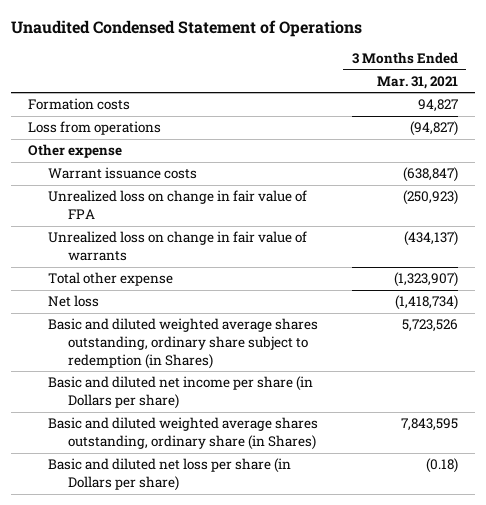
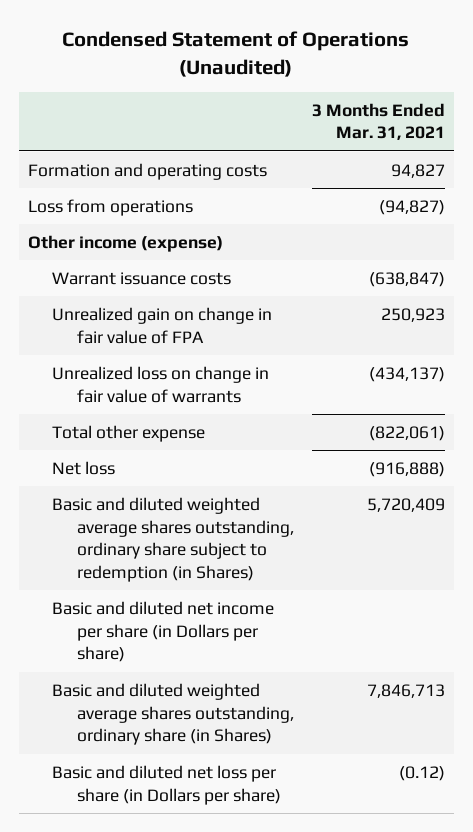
[11,19,363,37] Unaudited Condensed Statement of Operations -> [62,31,410,77] Condensed Statement of Operations (Unaudited)
[28,98,131,111] Formation costs -> [27,163,267,181] Formation and operating costs
[28,144,123,159] Other expense -> [27,235,223,253] Other income (expense)
[47,190,307,220] Unrealized loss on change in fair value of FPA -> [52,307,273,344] Unrealized gain on change in fair value of FPA
[402,190,458,206] (250,923) -> [380,308,445,323] 250,923
[393,272,458,288] (1,323,907) -> [368,426,445,442] (822,061)
[394,295,458,311] (1,418,734) -> [368,462,445,478] (916,888)
[401,319,458,333] 5,723,526 -> [366,498,445,513] 5,720,409
[400,418,458,432] 7,843,595 -> [366,684,445,699] 7,846,713
[425,458,458,474] (0.18) -> [398,766,445,782] (0.12)

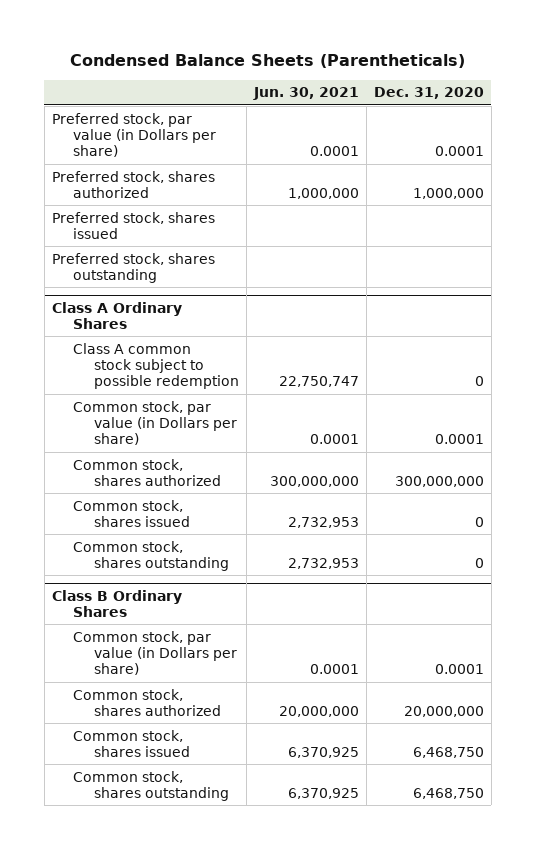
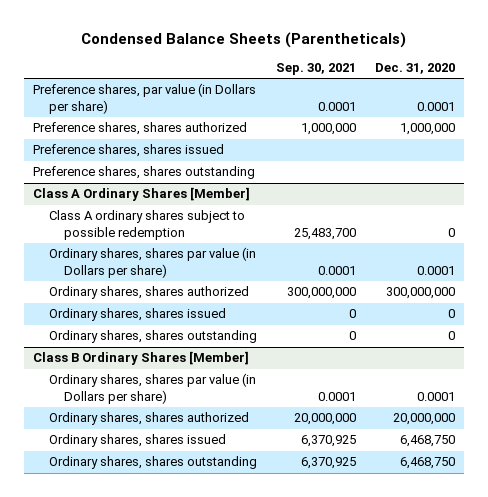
[252,87,359,101] Jun. 30, 2021 -> none
none -> [275,62,356,75] Sep. 30, 2021
[51,112,216,158] Preferred stock, par value (in Dollars per share) -> [33,83,257,114] Preference shares, par value (in Dollars per share)
[51,170,215,198] Preferred stock, shares authorized -> [33,122,248,136] Preference shares, shares authorized
[51,211,215,239] Preferred stock, shares issued -> [33,144,225,158] Preference shares, shares issued
[51,252,215,283] Preferred stock, shares outstanding -> [33,166,256,180] Preference shares, shares outstanding
[51,301,182,330] Class A Ordinary Shares -> [33,187,251,202] Class A Ordinary Shares [Member]
[72,342,239,390] Class A common stock subject to possible redemption -> [48,210,245,240] Class A ordinary shares subject to possible redemption
[72,400,237,446] Common stock, par value (in Dollars per share) -> [48,247,256,278] Ordinary shares, shares par value (in Dollars per share)
[72,458,221,486] Common stock, shares authorized -> [48,286,249,300] Ordinary shares, shares authorized
[72,499,190,527] Common stock, shares issued -> [48,308,226,322] Ordinary shares, shares issued
[72,540,229,571] Common stock, shares outstanding -> [48,330,257,344] Ordinary shares, shares outstanding
[51,589,182,618] Class B Ordinary Shares -> [33,351,250,366] Class B Ordinary Shares [Member]
[72,630,237,676] Common stock, par value (in Dollars per share) -> [48,373,256,404] Ordinary shares, shares par value (in Dollars per share)
[72,688,221,716] Common stock, shares authorized -> [48,412,249,426] Ordinary shares, shares authorized
[72,729,190,757] Common stock, shares issued -> [48,434,226,448] Ordinary shares, shares issued
[72,770,229,801] Common stock, shares outstanding -> [48,456,257,470] Ordinary shares, shares outstanding

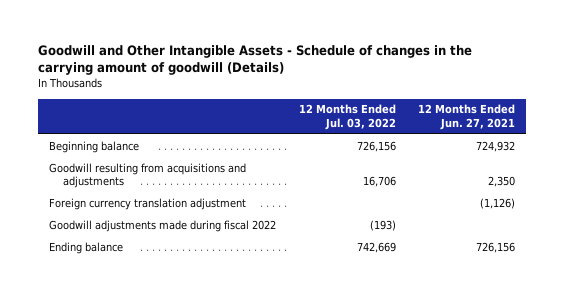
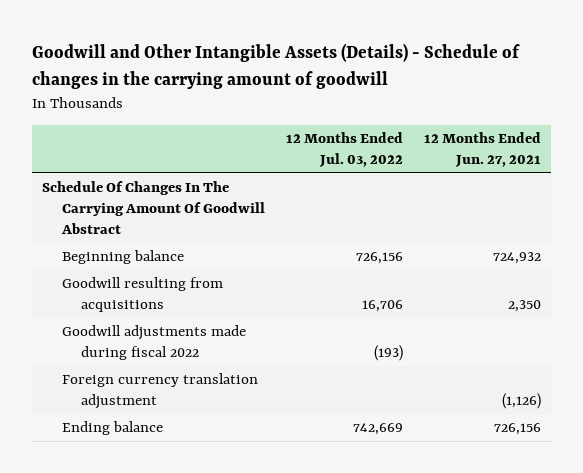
[37,45,472,76] Goodwill and Other Intangible Assets - Schedule of changes in the carrying amount of goodwill (Details) -> [31,43,520,89] Goodwill and Other Intangible Assets (Details) - Schedule of changes in the carrying amount of goodwill
none -> [42,181,265,235] Schedule Of Changes In The Carrying Amount Of Goodwill Abstract
[49,162,247,189] Goodwill resulting from acquisitions and adjustments -> [61,277,223,313] Goodwill resulting from acquisitions
[49,197,247,210] Foreign currency translation adjustment -> [61,373,258,410] Foreign currency translation adjustment

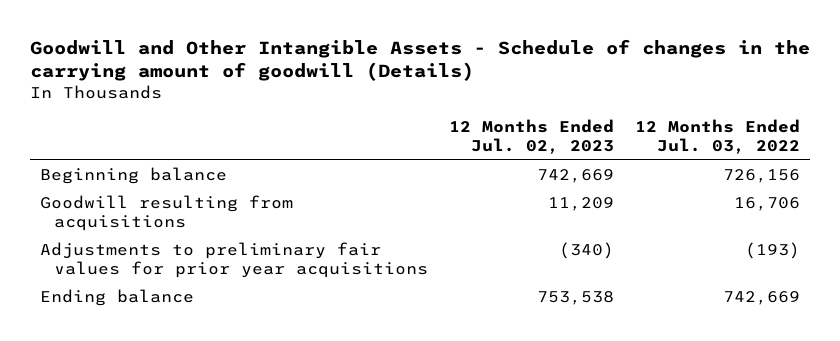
[31,43,520,89] Goodwill and Other Intangible Assets (Details) - Schedule of changes in the carrying amount of goodwill -> [29,38,810,82] Goodwill and Other Intangible Assets - Schedule of changes in the carrying amount of goodwill (Details)
[423,131,541,167] 12 Months Ended Jun. 27, 2021 -> none
none -> [448,119,614,155] 12 Months Ended Jul. 02, 2023
[42,181,265,235] Schedule Of Changes In The Carrying Amount Of Goodwill Abstract -> none
[61,373,258,410] Foreign currency translation adjustment -> none
[61,325,246,361] Goodwill adjustments made during fiscal 2022 -> [40,242,429,279] Adjustments to preliminary fair values for prior year acquisitions

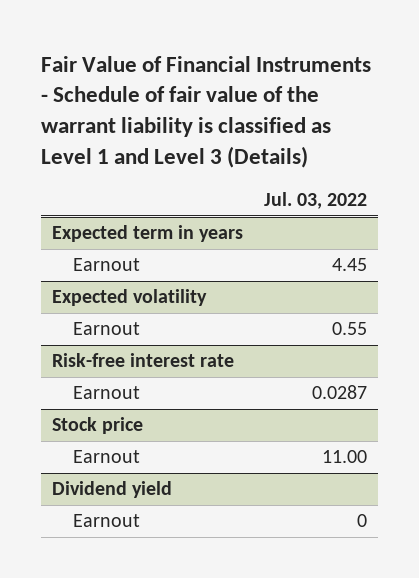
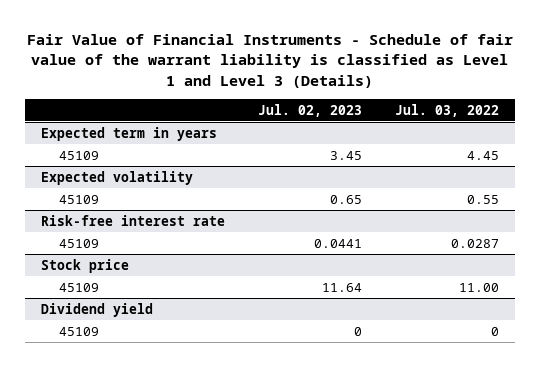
none -> [257,103,362,117] Jul. 02, 2023
[72,258,140,272] Earnout -> [58,150,99,160] 45109
[72,322,140,336] Earnout -> [58,194,99,204] 45109
[72,386,140,400] Earnout -> [58,238,99,248] 45109
[72,450,140,464] Earnout -> [58,282,99,292] 45109
[72,514,140,528] Earnout -> [58,326,99,336] 45109

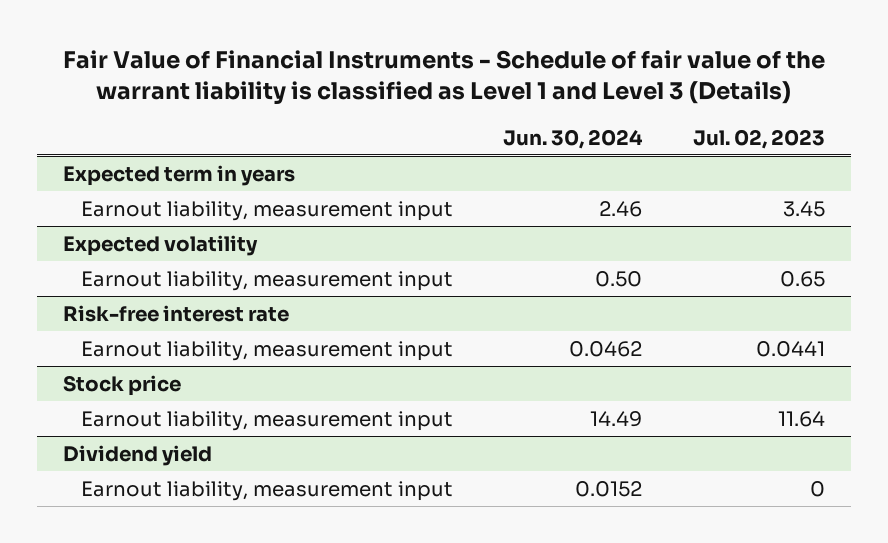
[394,103,499,117] Jul. 03, 2022 -> none
none -> [503,128,644,149] Jun. 30, 2024
[58,150,99,160] 45109 -> [80,201,453,222] Earnout liability, measurement input
[58,194,99,204] 45109 -> [80,271,453,292] Earnout liability, measurement input
[58,238,99,248] 45109 -> [80,341,453,362] Earnout liability, measurement input
[58,282,99,292] 45109 -> [80,411,453,432] Earnout liability, measurement input
[58,326,99,336] 45109 -> [80,481,453,502] Earnout liability, measurement input

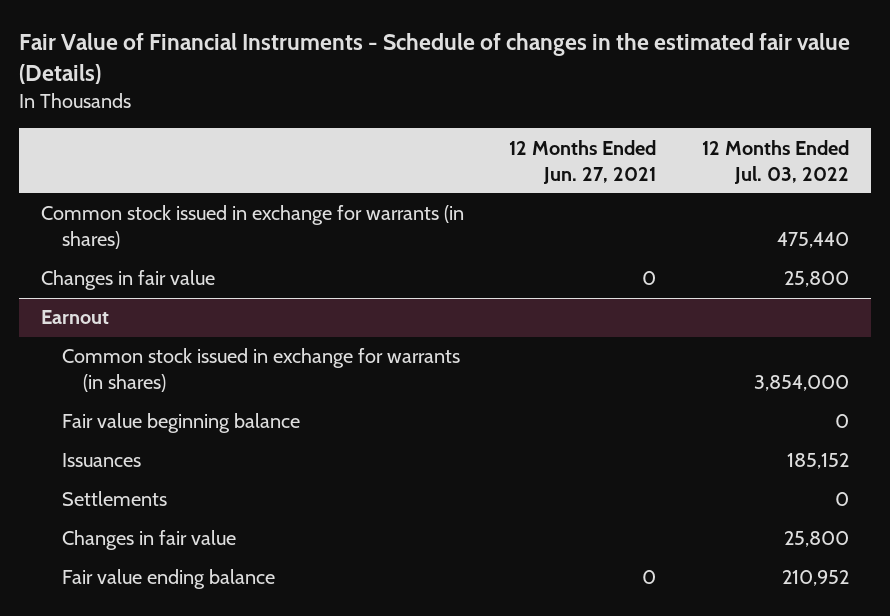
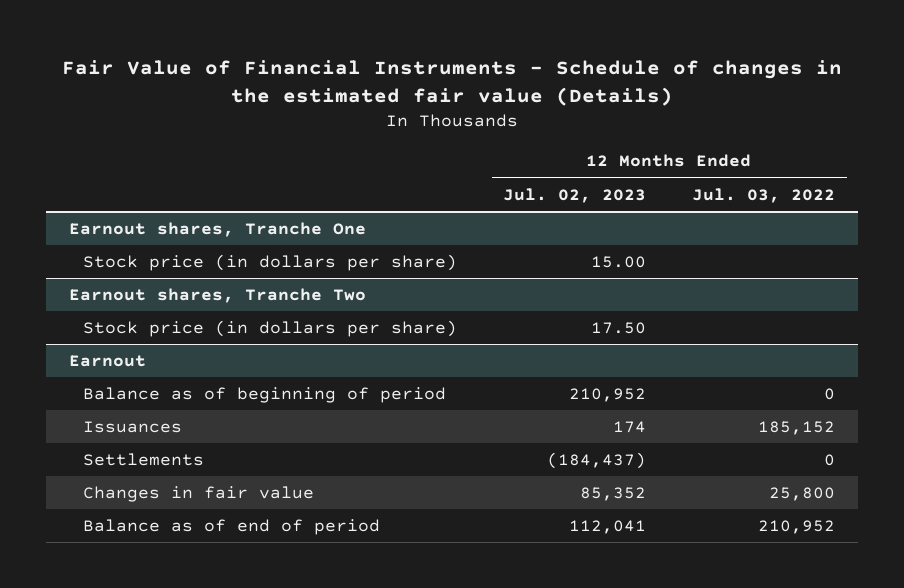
[509,139,657,184] 12 Months Ended Jun. 27, 2021 -> none
none -> [503,187,647,203] Jul. 02, 2023
[41,205,465,250] Common stock issued in exchange for warrants (in shares) -> none
[41,270,216,291] Changes in fair value -> none
none -> [68,222,366,238] Earnout shares, Tranche One
none -> [83,254,458,272] Stock price (in dollars per share)
none -> [68,288,366,304] Earnout shares, Tranche Two
none -> [83,320,458,338] Stock price (in dollars per share)
[61,348,460,393] Common stock issued in exchange for warrants (in shares) -> none
[61,413,300,434] Fair value beginning balance -> [83,387,447,404] Balance as of beginning of period
[61,569,275,590] Fair value ending balance -> [83,519,381,536] Balance as of end of period

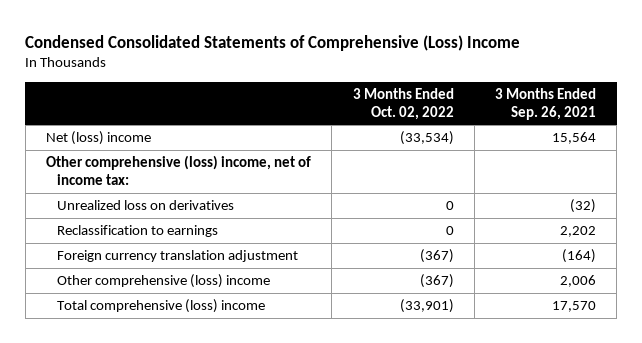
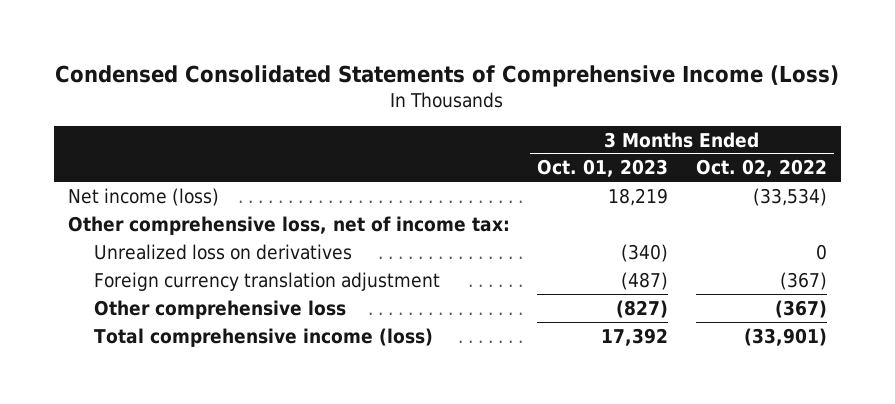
[25,34,521,51] Condensed Consolidated Statements of Comprehensive (Loss) Income -> [55,65,840,88] Condensed Consolidated Statements of Comprehensive Income (Loss)
[495,87,597,120] 3 Months Ended Sep. 26, 2021 -> none
none -> [537,159,669,178] Oct. 01, 2023
[46,130,152,145] Net (loss) income -> [67,187,219,206] Net income (loss)
[46,154,312,186] Other comprehensive (loss) income, net of income tax: -> [67,215,510,235] Other comprehensive loss, net of income tax:
[56,224,218,237] Reclassification to earnings -> none
[56,273,270,288] Other comprehensive (loss) income -> [94,299,347,319] Other comprehensive loss
[56,298,265,313] Total comprehensive (loss) income -> [94,327,434,347] Total comprehensive income (loss)

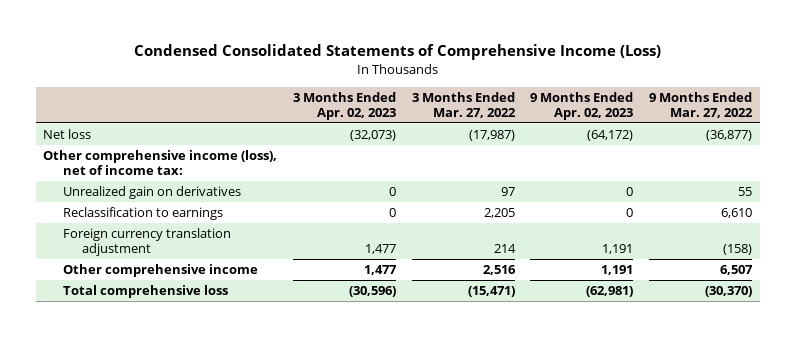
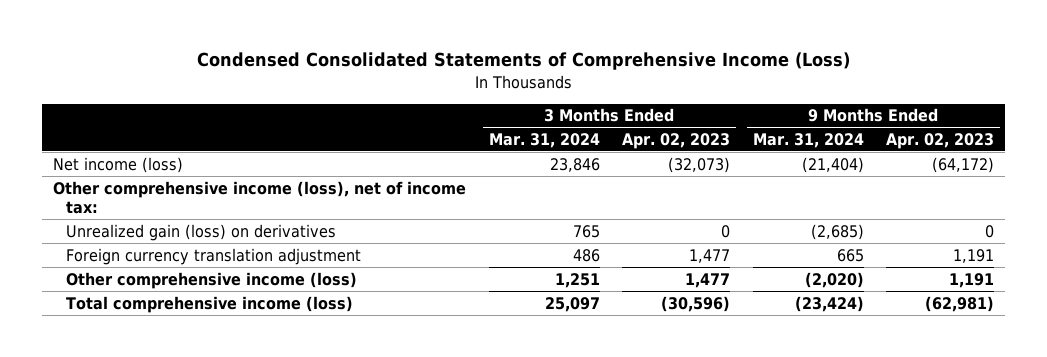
[411,91,516,118] 3 Months Ended Mar. 27, 2022 -> none
[648,91,753,118] 9 Months Ended Mar. 27, 2022 -> none
none -> [488,132,600,148] Mar. 31, 2024
none -> [752,132,864,148] Mar. 31, 2024
[43,129,92,140] Net loss -> [53,156,184,173] Net income (loss)
[62,207,223,221] Reclassification to earnings -> none
[62,186,241,200] Unrealized gain on derivatives -> [66,223,337,241] Unrealized gain (loss) on derivatives
[62,264,258,278] Other comprehensive income -> [66,271,358,289] Other comprehensive income (loss)
[62,285,228,299] Total comprehensive loss -> [66,295,354,313] Total comprehensive income (loss)

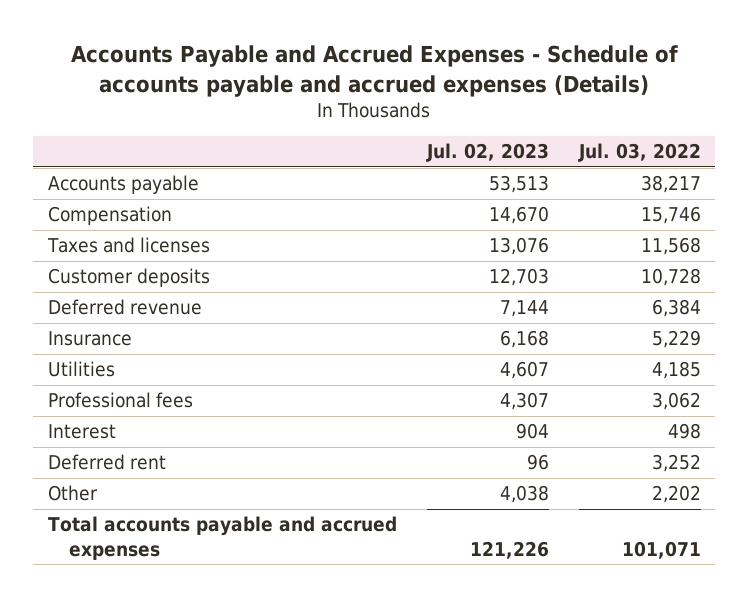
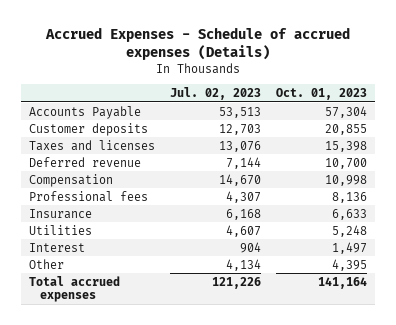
[71,45,679,97] Accounts Payable and Accrued Expenses - Schedule of accounts payable and accrued expenses (Details) -> [44,27,350,61] Accrued Expenses - Schedule of accrued expenses (Details)
[577,143,701,163] Jul. 03, 2022 -> none
none -> [276,88,368,101] Oct. 01, 2023
[48,175,200,195] Accounts payable -> [28,105,141,119] Accounts Payable
[47,237,211,254] Taxes and licenses -> [28,139,155,151] Taxes and licenses
[48,206,173,226] Compensation -> [28,173,113,187] Compensation
[48,392,194,409] Professional fees -> [28,190,148,202] Professional fees
[48,454,167,471] Deferred rent -> none
[499,485,549,504] 4,038 -> [225,258,261,271] 4,134
[48,516,398,560] Total accounts payable and accrued expenses -> [28,275,120,303] Total accrued expenses

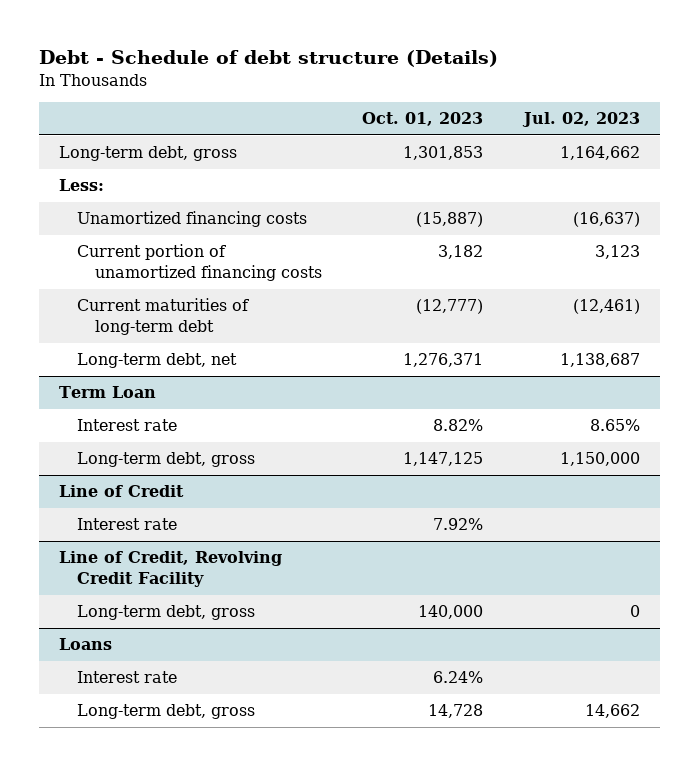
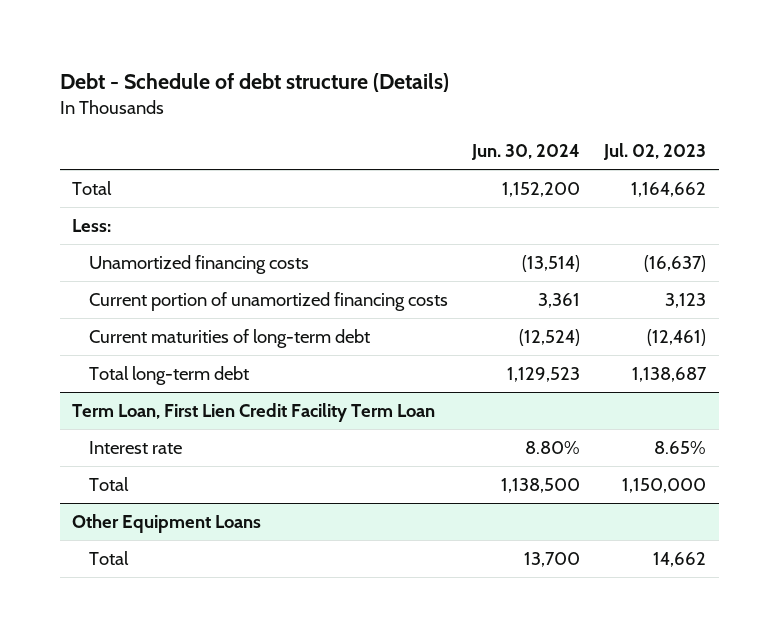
[362,112,484,127] Oct. 01, 2023 -> none
none -> [471,144,581,161] Jun. 30, 2024
[59,146,238,162] Long-term debt, gross -> [72,180,113,195] Total
[59,386,157,399] Term Loan -> none
[77,353,238,369] Long-term debt, net -> [88,365,249,385] Total long-term debt
none -> [72,402,436,422] Term Loan, First Lien Credit Facility Term Loan
[59,485,185,498] Line of Credit -> none
[77,518,178,531] Interest rate -> none
[59,551,283,588] Line of Credit, Revolving Credit Facility -> none
[77,605,256,621] Long-term debt, gross -> none
[59,638,113,651] Loans -> none
[77,671,178,684] Interest rate -> none
[77,452,256,468] Long-term debt, gross -> [88,476,129,491] Total
none -> [72,513,262,533] Other Equipment Loans
[77,704,256,720] Long-term debt, gross -> [88,550,129,565] Total

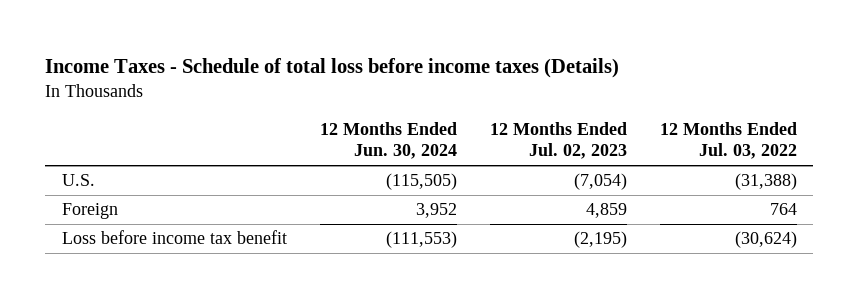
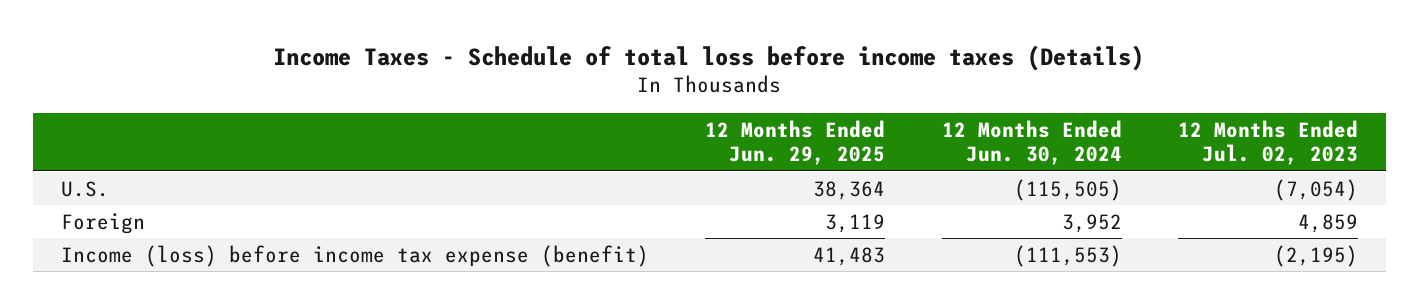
[659,121,797,160] 12 Months Ended Jul. 03, 2022 -> none
none -> [705,119,886,166] 12 Months Ended Jun. 29, 2025
[61,230,287,245] Loss before income tax benefit -> [60,244,649,267] Income (loss) before income tax expense (benefit)

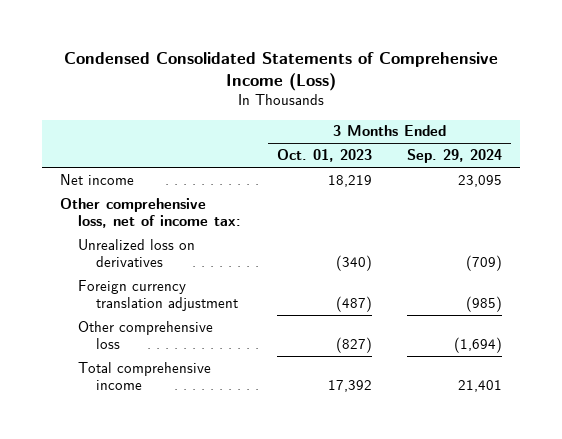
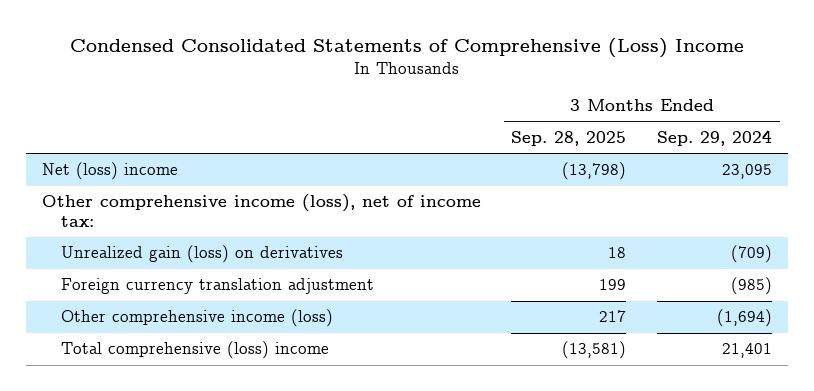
[63,51,498,92] Condensed Consolidated Statements of Comprehensive Income (Loss) -> [69,37,744,58] Condensed Consolidated Statements of Comprehensive (Loss) Income
[276,149,372,163] Oct. 01, 2023 -> none
none -> [511,131,627,147] Sep. 28, 2025
[59,173,134,185] Net income -> [41,162,178,181] Net (loss) income
[59,197,241,228] Other comprehensive loss, net of income tax: -> [41,194,481,227] Other comprehensive income (loss), net of income tax:
[77,238,195,267] Unrealized loss on derivatives -> [60,245,343,264] Unrealized gain (loss) on derivatives
[77,320,213,349] Other comprehensive loss -> [60,309,333,328] Other comprehensive income (loss)
[77,361,211,390] Total comprehensive income -> [60,341,329,360] Total comprehensive (loss) income

